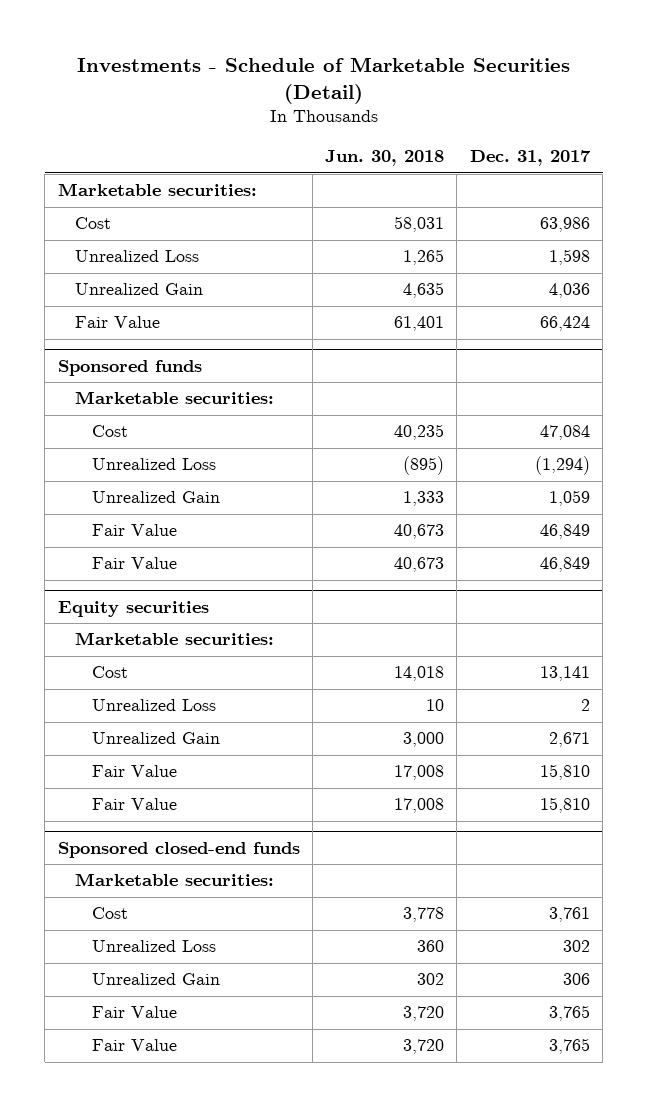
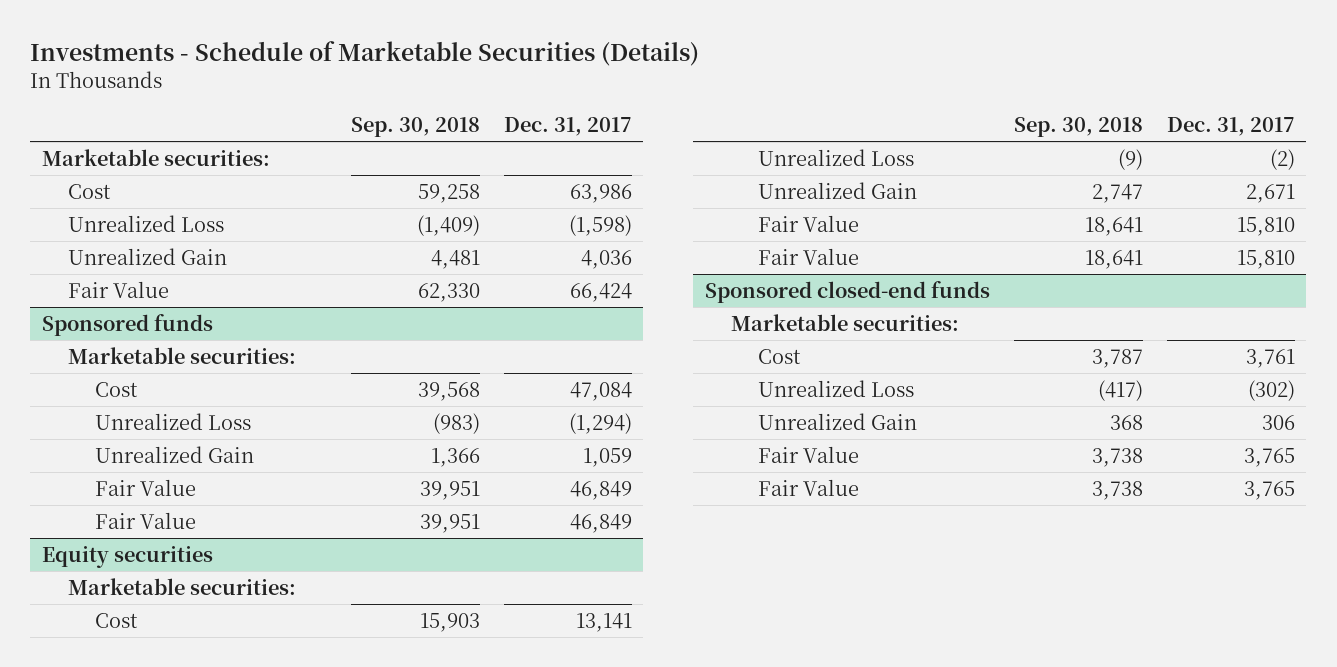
[76,56,570,104] Investments - Schedule of Marketable Securities (Detail) -> [30,41,700,67] Investments - Schedule of Marketable Securities (Details)
[325,150,445,167] Jun. 30, 2018 -> none
none -> [350,117,480,138] Sep. 30, 2018
[548,249,590,266] 1,598 -> [568,214,632,236] (1,598)
[580,699,590,712] 2 -> [1269,148,1295,170] (2)
[562,940,590,953] 302 -> [1247,379,1295,401] (302)

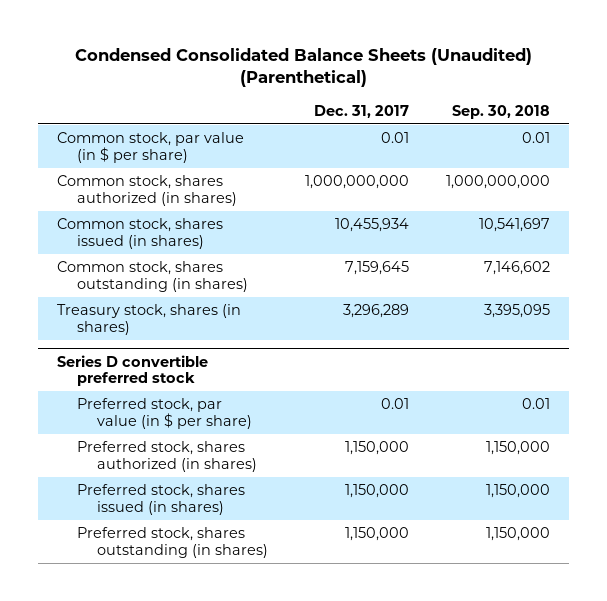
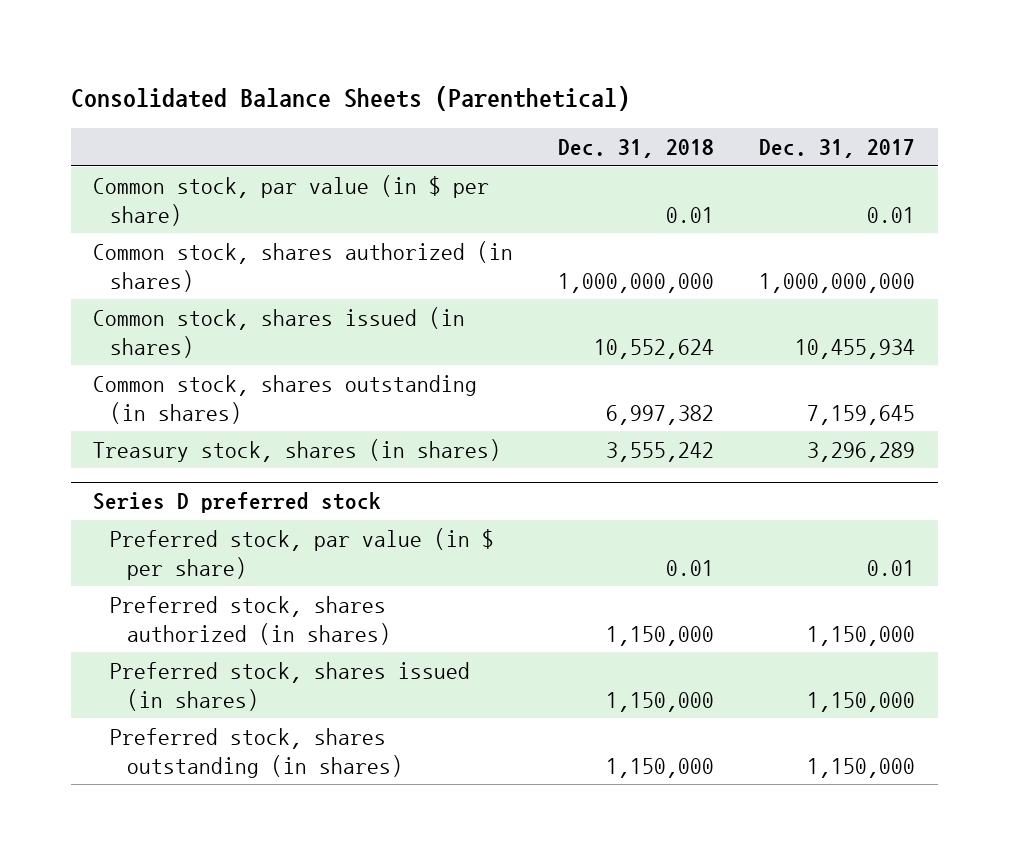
[74,47,532,88] Condensed Consolidated Balance Sheets (Unaudited) (Parenthetical) -> [70,85,630,111] Consolidated Balance Sheets (Parenthetical)
[452,104,551,119] Sep. 30, 2018 -> none
none -> [558,139,715,159] Dec. 31, 2018
[57,354,209,387] Series D convertible preferred stock -> [93,492,382,514] Series D preferred stock

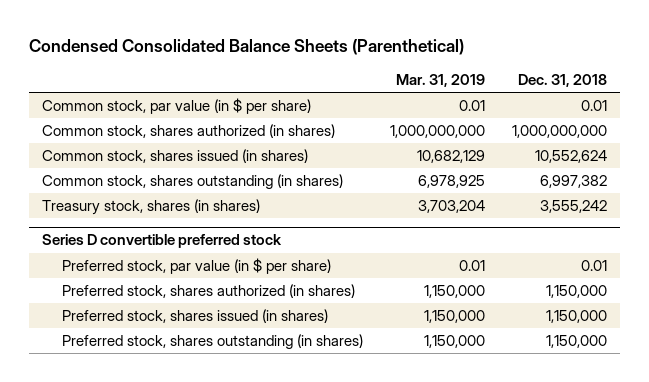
[70,85,630,111] Consolidated Balance Sheets (Parenthetical) -> [28,39,464,56] Condensed Consolidated Balance Sheets (Parenthetical)
[759,139,916,159] Dec. 31, 2017 -> none
none -> [395,74,485,88] Mar. 31, 2019
[93,492,382,514] Series D preferred stock -> [42,234,283,249] Series D convertible preferred stock

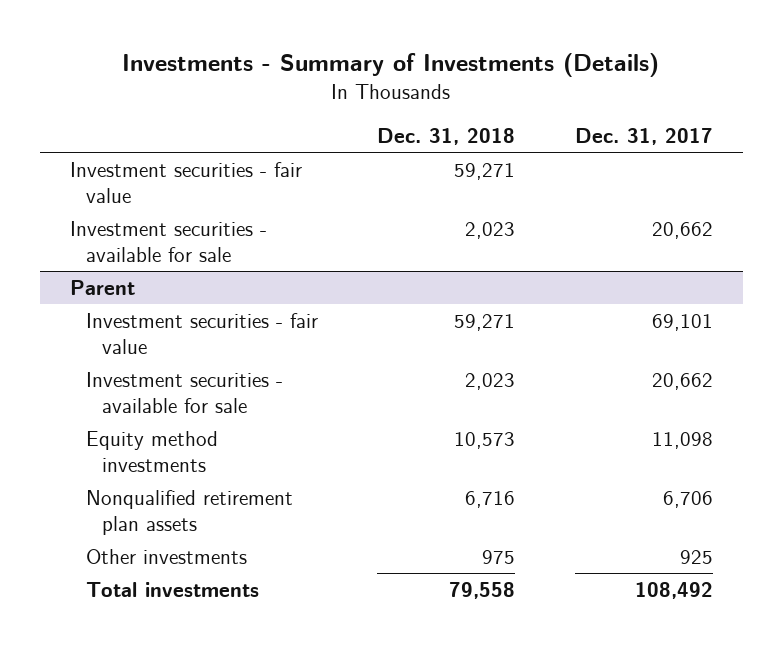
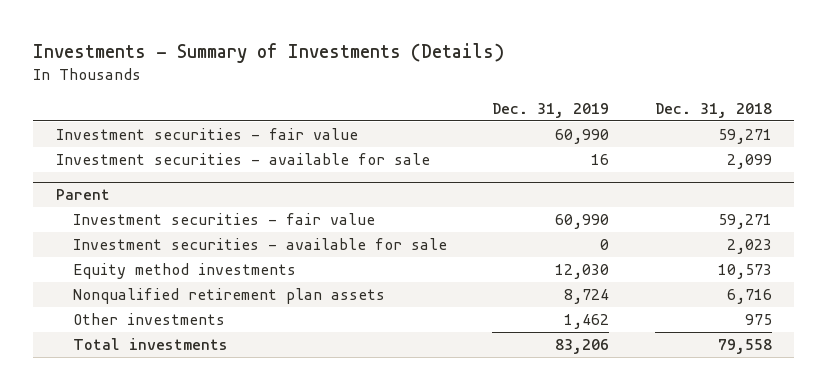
[575,127,714,145] Dec. 31, 2017 -> none
none -> [492,103,610,119] Dec. 31, 2019
[465,221,516,239] 2,023 -> [726,153,772,169] 2,099

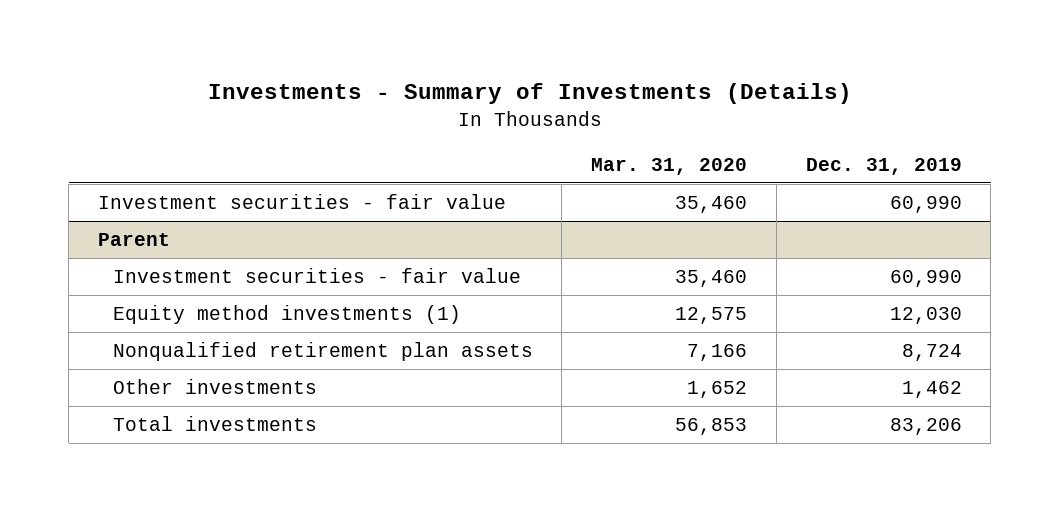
[654,103,772,119] Dec. 31, 2018 -> none
none -> [591,157,748,175] Mar. 31, 2020
[55,152,430,165] Investment securities - available for sale -> none
[73,237,448,250] Investment securities - available for sale -> none
[73,262,297,279] Equity method investments -> [112,305,461,325] Equity method investments (1)

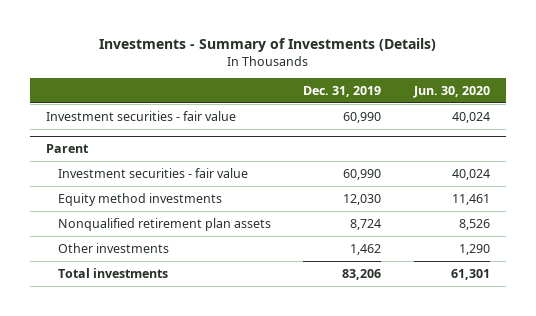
[591,157,748,175] Mar. 31, 2020 -> none
none -> [412,86,490,99] Jun. 30, 2020
[112,305,461,325] Equity method investments (1) -> [57,192,222,206] Equity method investments

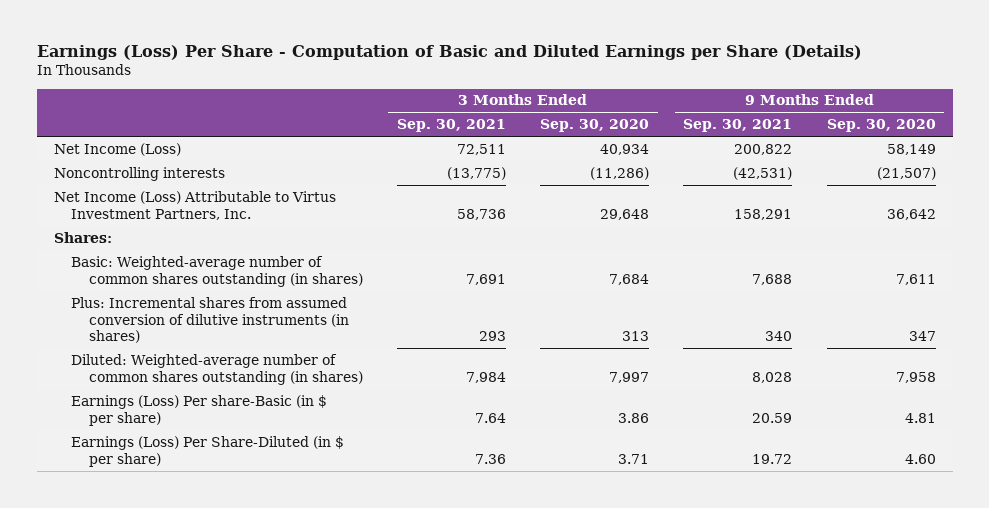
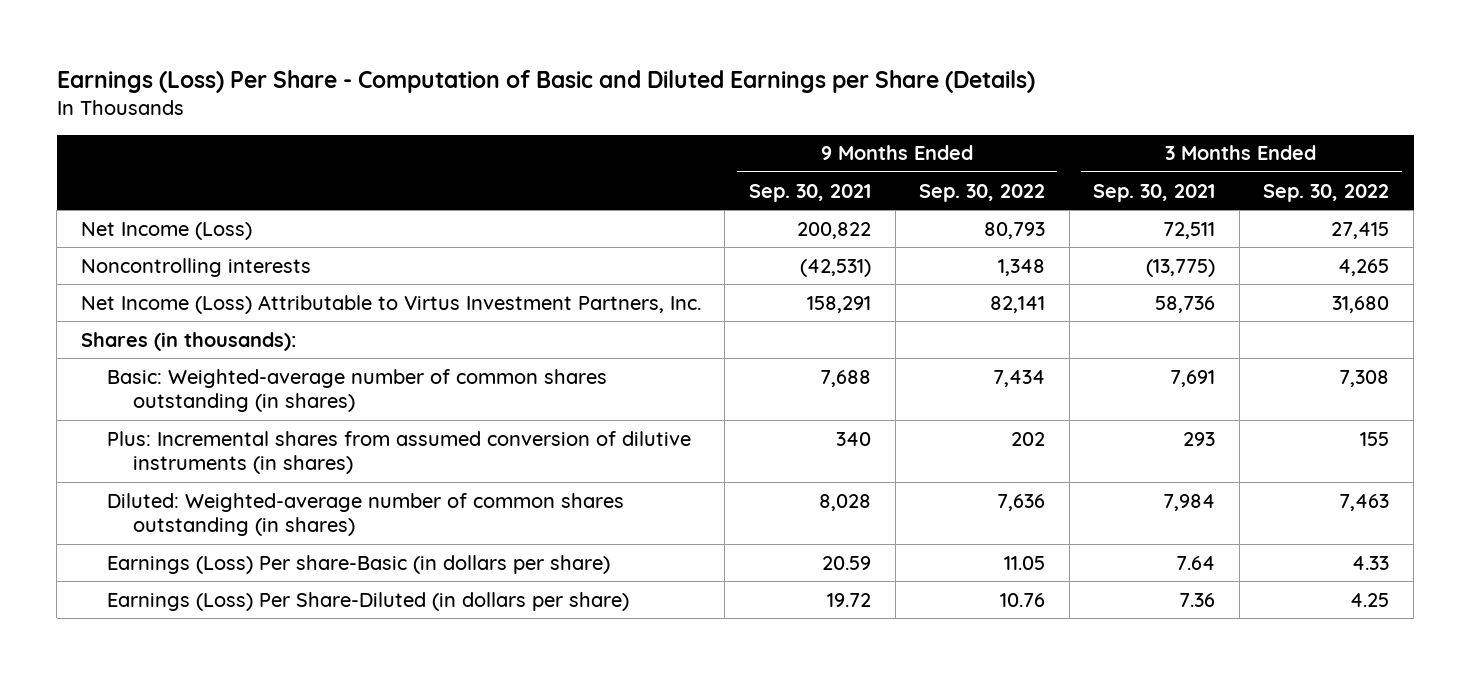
[540,119,650,133] Sep. 30, 2020 -> none
[826,119,936,133] Sep. 30, 2020 -> none
none -> [919,183,1046,202] Sep. 30, 2022
none -> [1263,183,1390,202] Sep. 30, 2022
[53,231,112,243] Shares: -> [80,331,296,351] Shares (in thousands):
[71,394,328,426] Earnings (Loss) Per share-Basic (in $ per share) -> [107,554,611,574] Earnings (Loss) Per share-Basic (in dollars per share)
[71,435,345,467] Earnings (Loss) Per Share-Diluted (in $ per share) -> [107,591,630,611] Earnings (Loss) Per Share-Diluted (in dollars per share)

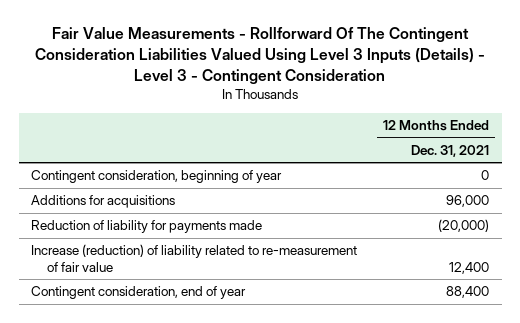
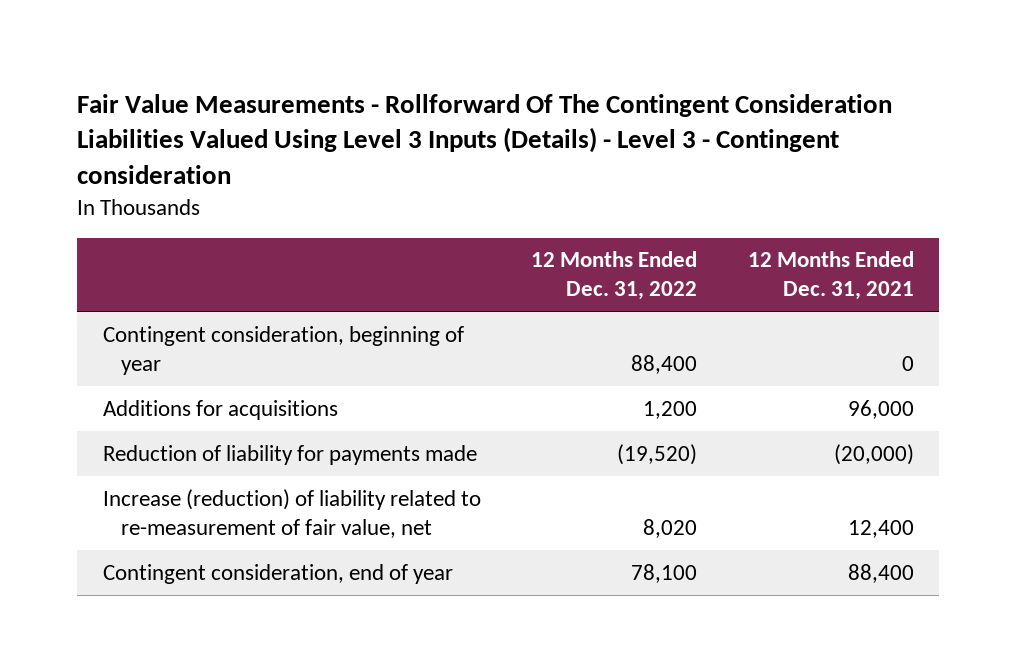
[35,27,486,85] Fair Value Measurements - Rollforward Of The Contingent Consideration Liabilities Valued Using Level 3 Inputs (Details) - Level 3 - Contingent Consideration -> [77,93,893,184] Fair Value Measurements - Rollforward Of The Contingent Consideration Liabilities Valued Using Level 3 Inputs (Details) - Level 3 - Contingent consideration
none -> [531,251,698,301] 12 Months Ended Dec. 31, 2022
[31,244,358,272] Increase (reduction) of liability related to re-measurement of fair value -> [102,488,481,538] Increase (reduction) of liability related to re-measurement of fair value, net

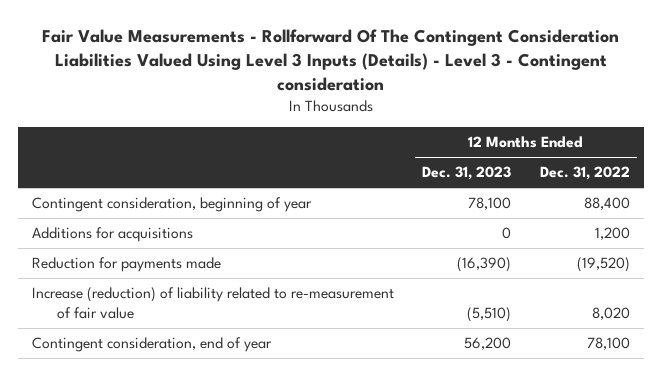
[748,251,915,301] 12 Months Ended Dec. 31, 2021 -> none
none -> [422,166,512,181] Dec. 31, 2023
[102,444,477,465] Reduction of liability for payments made -> [31,257,221,273] Reduction for payments made
[102,488,481,538] Increase (reduction) of liability related to re-measurement of fair value, net -> [31,287,394,319] Increase (reduction) of liability related to re-measurement of fair value

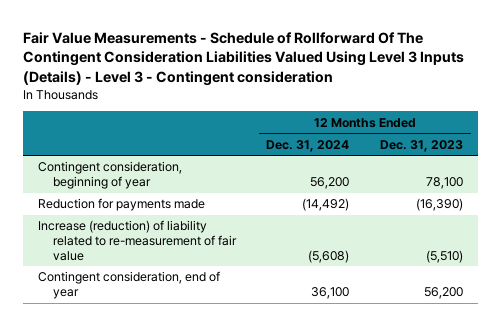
[41,28,619,92] Fair Value Measurements - Rollforward Of The Contingent Consideration Liabilities Valued Using Level 3 Inputs (Details) - Level 3 - Contingent consideration -> [23,31,465,86] Fair Value Measurements - Schedule of Rollforward Of The Contingent Consideration Liabilities Valued Using Level 3 Inputs (Details) - Level 3 - Contingent consideration
[539,166,630,181] Dec. 31, 2022 -> none
none -> [266,139,350,152] Dec. 31, 2024
[31,227,193,243] Additions for acquisitions -> none

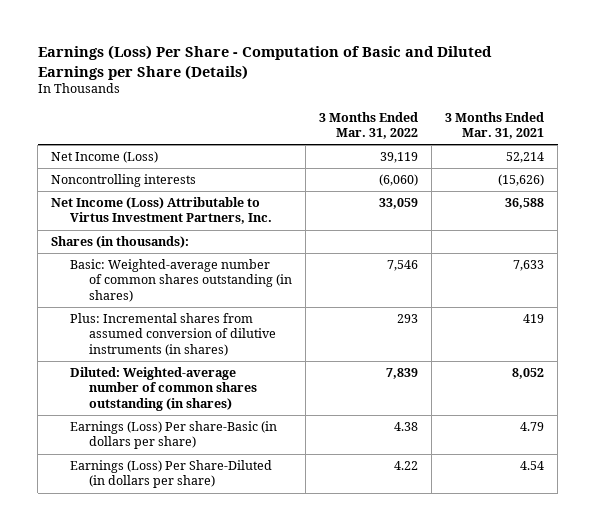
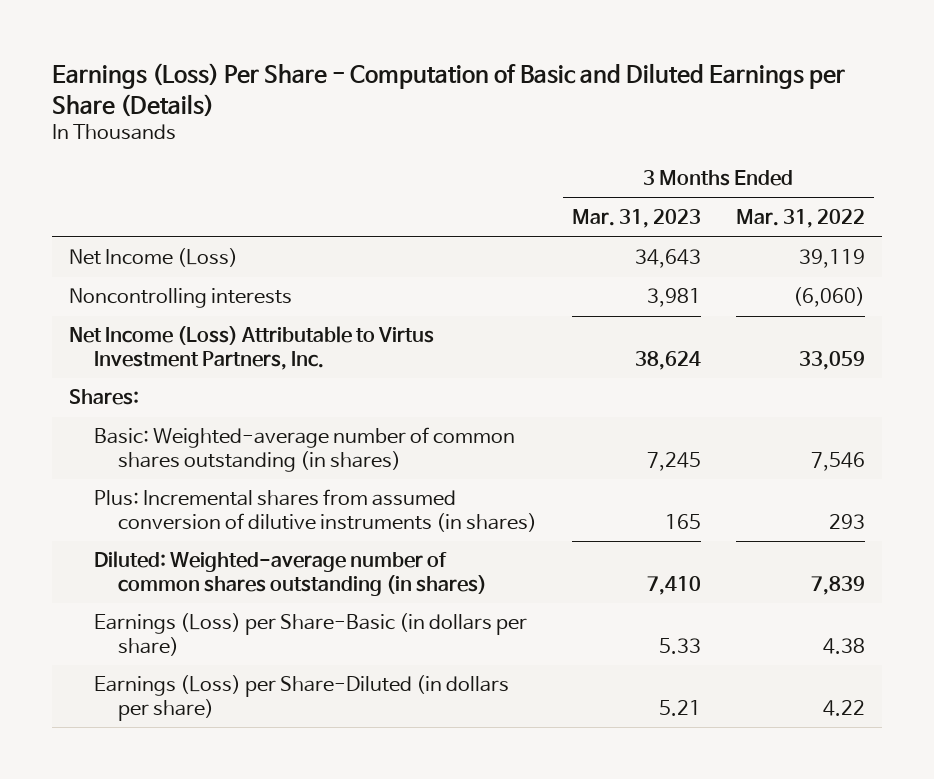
[444,111,544,140] 3 Months Ended Mar. 31, 2021 -> none
none -> [571,209,701,229] Mar. 31, 2023
[51,236,190,249] Shares (in thousands): -> [69,389,140,406] Shares:
[70,421,278,450] Earnings (Loss) Per share-Basic (in dollars per share) -> [93,613,527,656] Earnings (Loss) per Share-Basic (in dollars per share)
[70,460,273,489] Earnings (Loss) Per Share-Diluted (in dollars per share) -> [93,675,509,721] Earnings (Loss) per Share-Diluted (in dollars per share)

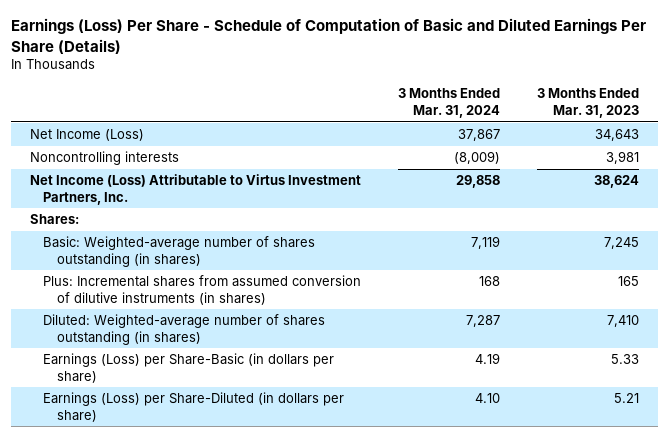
[51,63,845,117] Earnings (Loss) Per Share - Computation of Basic and Diluted Earnings per Share (Details) -> [11,18,647,54] Earnings (Loss) Per Share - Schedule of Computation of Basic and Diluted Earnings Per Share (Details)
[735,209,865,229] Mar. 31, 2022 -> none
none -> [398,88,501,119] 3 Months Ended Mar. 31, 2024
[93,427,515,472] Basic: Weighted-average number of common shares outstanding (in shares) -> [43,236,316,267] Basic: Weighted-average number of shares outstanding (in shares)
[93,551,487,596] Diluted: Weighted-average number of common shares outstanding (in shares) -> [43,314,326,345] Diluted: Weighted-average number of shares outstanding (in shares)

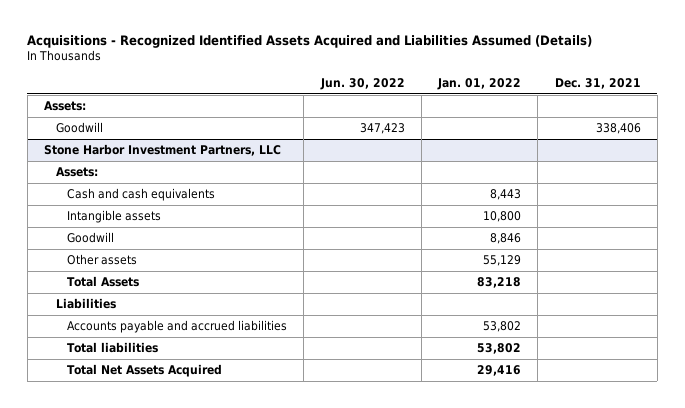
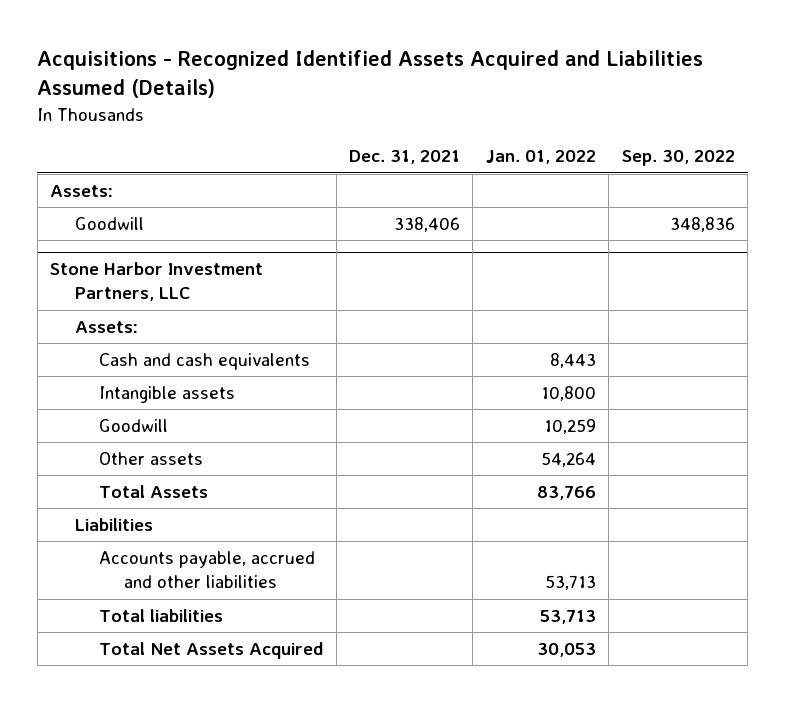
[319,77,405,90] Jun. 30, 2022 -> none
none -> [621,150,735,167] Sep. 30, 2022
[490,233,522,245] 8,846 -> [543,419,596,435] 10,259
[483,255,522,267] 55,129 -> [540,452,596,468] 54,264
[477,277,522,289] 83,218 -> [536,486,596,501] 83,766
[67,320,288,334] Accounts payable and accrued liabilities -> [99,551,316,589] Accounts payable, accrued and other liabilities
[483,321,522,333] 53,802 -> [544,575,596,591] 53,713
[477,343,522,355] 53,802 -> [539,610,596,625] 53,713
[477,365,522,377] 29,416 -> [536,643,596,658] 30,053

